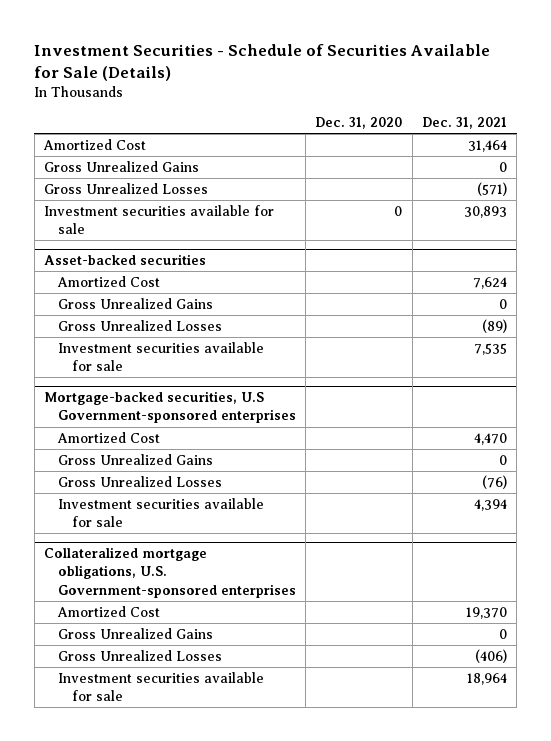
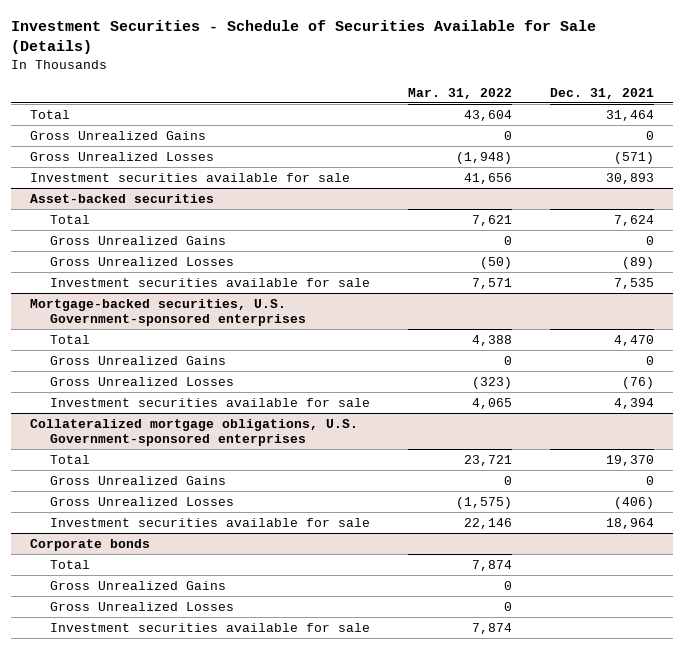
[315,117,403,130] Dec. 31, 2020 -> none
none -> [407,87,512,99] Mar. 31, 2022
[42,139,146,151] Amortized Cost -> [29,109,70,119] Total
[56,276,160,288] Amortized Cost -> [49,214,90,224] Total
[43,391,296,424] Mortgage-backed securities, U.S Government-sponsored enterprises -> [29,298,306,327] Mortgage-backed securities, U.S. Government-sponsored enterprises
[56,432,160,444] Amortized Cost -> [49,334,90,344] Total
[56,606,160,618] Amortized Cost -> [49,454,90,464] Total
none -> [29,538,150,551] Corporate bonds
none -> [49,559,90,569] Total
none -> [49,580,226,590] Gross Unrealized Gains
none -> [49,601,234,611] Gross Unrealized Losses
none -> [49,622,370,632] Investment securities available for sale

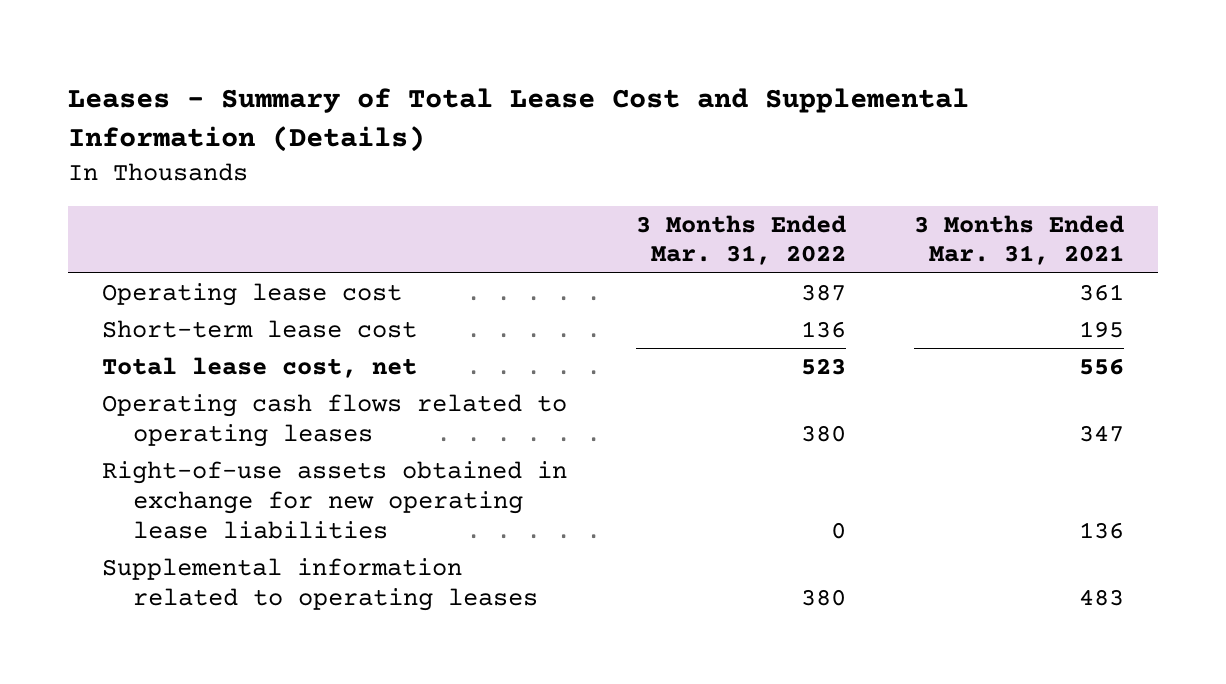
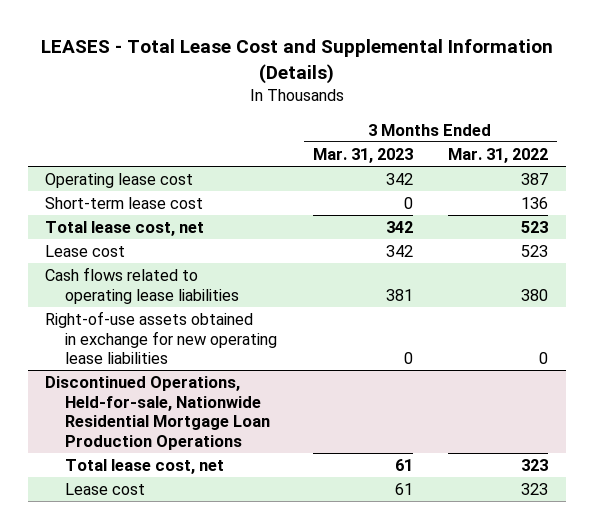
[67,87,969,153] Leases - Summary of Total Lease Cost and Supplemental Information (Details) -> [40,39,553,84] LEASES - Total Lease Cost and Supplemental Information (Details)
[914,214,1125,266] 3 Months Ended Mar. 31, 2021 -> none
none -> [312,147,413,163] Mar. 31, 2023
none -> [45,244,126,257] Lease cost
[101,393,567,447] Operating cash flows related to operating leases -> [45,266,240,304] Cash flows related to operating lease liabilities
[101,557,539,611] Supplemental information related to operating leases -> none
none -> [45,375,271,450] Discontinued Operations, Held-for-sale, Nationwide Residential Mortgage Loan Production Operations
none -> [65,458,225,474] Total lease cost, net
none -> [65,482,146,495] Lease cost

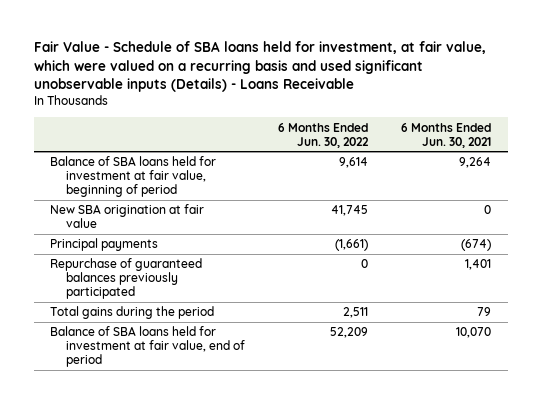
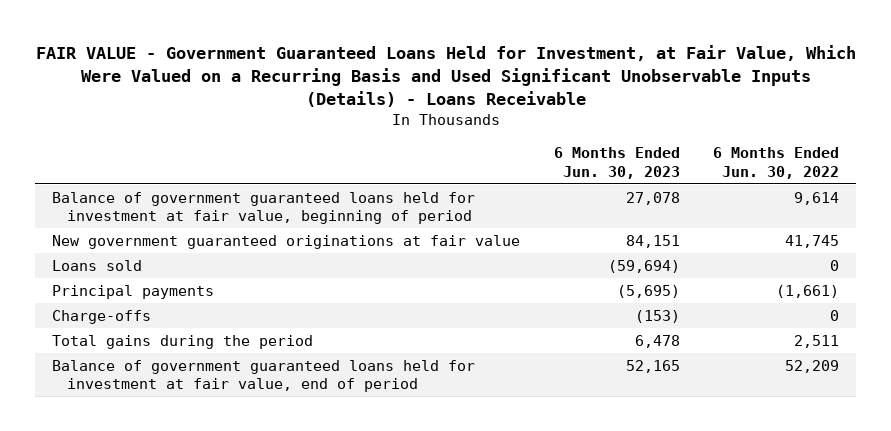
[33,41,486,93] Fair Value - Schedule of SBA loans held for investment, at fair value, which were valued on a recurring basis and used significant unobservable inputs (Details) - Loans Receivable -> [35,44,856,108] FAIR VALUE - Government Guaranteed Loans Held for Investment, at Fair Value, Which Were Valued on a Recurring Basis and Used Significant Unobservable Inputs (Details) - Loans Receivable
[401,122,492,148] 6 Months Ended Jun. 30, 2021 -> none
none -> [553,147,680,179] 6 Months Ended Jun. 30, 2023
[50,156,217,198] Balance of SBA loans held for investment at fair value, beginning of period -> [52,192,476,225] Balance of government guaranteed loans held for investment at fair value, beginning of period
[50,204,205,229] New SBA origination at fair value -> [52,235,521,250] New government guaranteed originations at fair value
none -> [52,260,143,272] Loans sold
[50,258,203,300] Repurchase of guaranteed balances previously participated -> none
none -> [52,310,152,325] Charge-offs
[50,326,245,368] Balance of SBA loans held for investment at fair value, end of period -> [52,360,476,393] Balance of government guaranteed loans held for investment at fair value, end of period

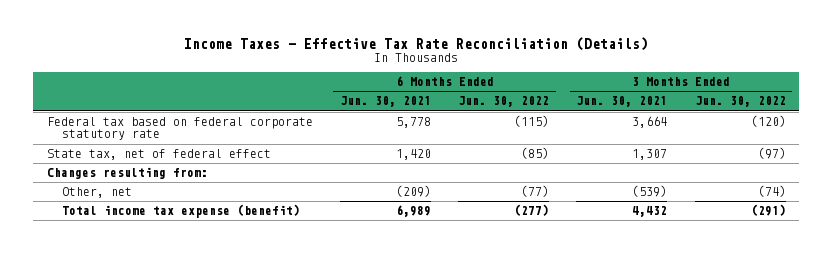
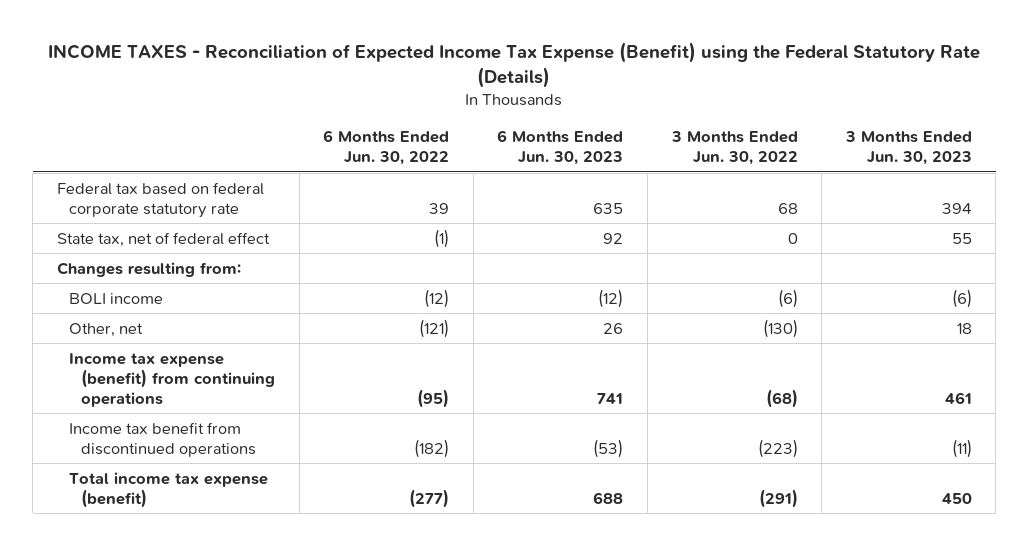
[184,36,649,51] Income Taxes - Effective Tax Rate Reconciliation (Details) -> [48,41,981,89] INCOME TAXES - Reconciliation of Expected Income Tax Expense (Benefit) using the Federal Statutory Rate (Details)
[340,96,432,108] Jun. 30, 2021 -> none
[576,96,668,108] Jun. 30, 2021 -> none
none -> [497,129,624,166] 6 Months Ended Jun. 30, 2023
none -> [844,130,972,166] 3 Months Ended Jun. 30, 2023
[514,115,550,128] (115) -> [429,202,450,214] 39
[750,115,786,128] (120) -> [777,202,798,214] 68
[521,147,550,160] (85) -> [434,228,450,248] (1)
[757,147,786,160] (97) -> [787,232,798,244] 0
none -> [69,292,164,304] BOLI income
[521,185,550,198] (77) -> [419,318,450,338] (121)
[757,185,786,198] (74) -> [762,318,798,338] (130)
none -> [69,352,276,407] Income tax expense (benefit) from continuing operations
none -> [69,421,257,457] Income tax benefit from discontinued operations

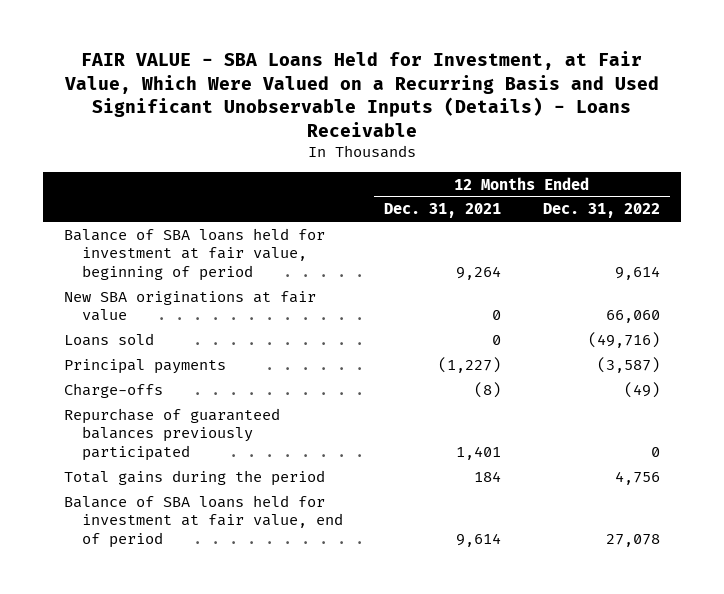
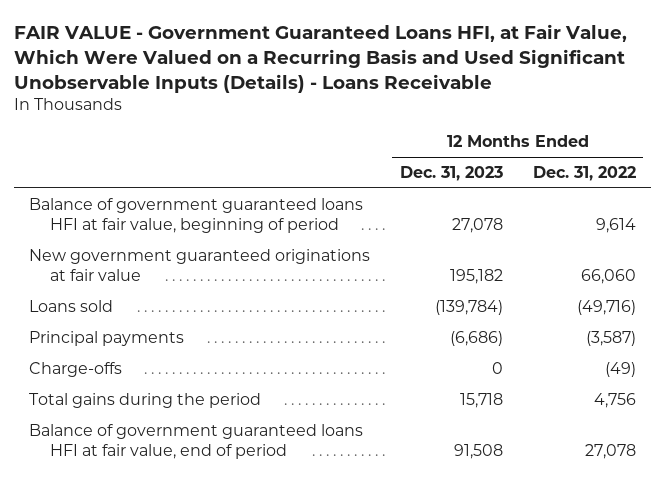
[63,51,659,137] FAIR VALUE - SBA Loans Held for Investment, at Fair Value, Which Were Valued on a Recurring Basis and Used Significant Unobservable Inputs (Details) - Loans Receivable -> [14,23,628,93] FAIR VALUE - Government Guaranteed Loans HFI, at Fair Value, Which Were Valued on a Recurring Basis and Used Significant Unobservable Inputs (Details) - Loans Receivable
[384,203,502,219] Dec. 31, 2021 -> none
none -> [399,166,503,182] Dec. 31, 2023
[63,227,325,282] Balance of SBA loans held for investment at fair value, beginning of period -> [29,197,364,234] Balance of government guaranteed loans HFI at fair value, beginning of period
[63,290,316,322] New SBA originations at fair value -> [29,248,371,282] New government guaranteed originations at fair value
[63,407,280,462] Repurchase of guaranteed balances previously participated -> none
[63,494,343,549] Balance of SBA loans held for investment at fair value, end of period -> [29,423,364,460] Balance of government guaranteed loans HFI at fair value, end of period

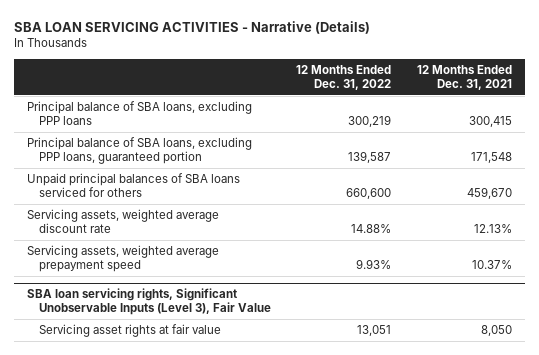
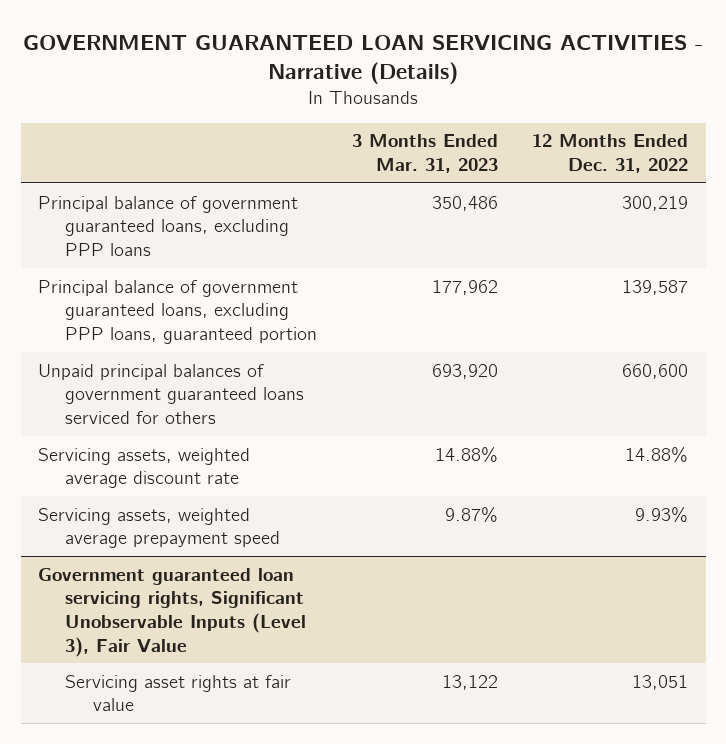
[14,20,371,34] SBA LOAN SERVICING ACTIVITIES - Narrative (Details) -> [23,34,704,84] GOVERNMENT GUARANTEED LOAN SERVICING ACTIVITIES - Narrative (Details)
[416,64,512,90] 12 Months Ended Dec. 31, 2021 -> none
none -> [351,134,498,174] 3 Months Ended Mar. 31, 2023
[26,100,252,126] Principal balance of SBA loans, excluding PPP loans -> [38,195,299,257] Principal balance of government guaranteed loans, excluding PPP loans
[26,136,252,165] Principal balance of SBA loans, excluding PPP loans, guaranteed portion -> [38,279,318,345] Principal balance of government guaranteed loans, excluding PPP loans, guaranteed portion
[26,172,240,198] Unpaid principal balances of SBA loans serviced for others -> [38,363,305,425] Unpaid principal balances of government guaranteed loans serviced for others
[26,288,271,316] SBA loan servicing rights, Significant Unobservable Inputs (Level 3), Fair Value -> [38,567,307,657] Government guaranteed loan servicing rights, Significant Unobservable Inputs (Level 3), Fair Value

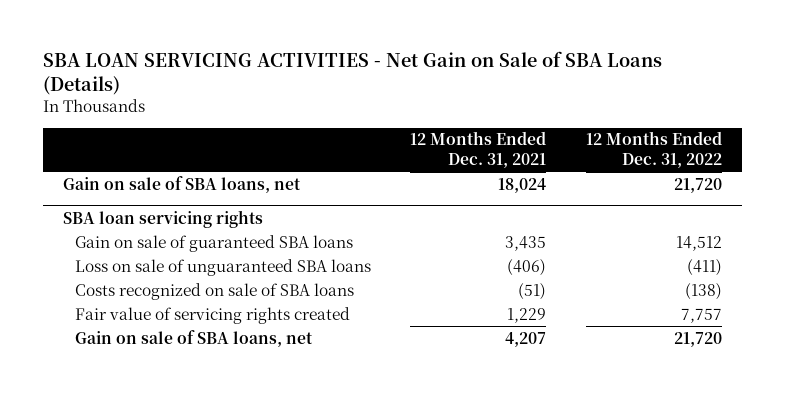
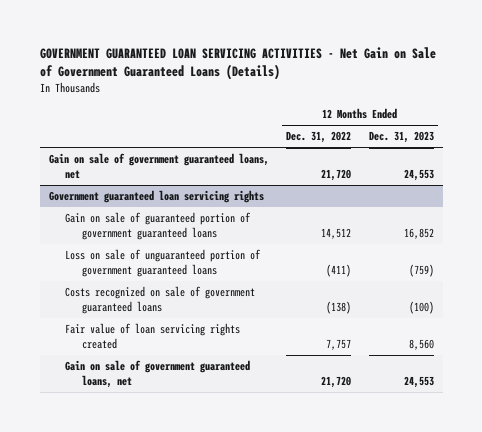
[42,50,662,95] SBA LOAN SERVICING ACTIVITIES - Net Gain on Sale of SBA Loans (Details) -> [39,46,436,80] GOVERNMENT GUARANTEED LOAN SERVICING ACTIVITIES - Net Gain on Sale of Government Guaranteed Loans (Details)
[410,131,547,169] 12 Months Ended Dec. 31, 2021 -> none
none -> [368,131,434,144] Dec. 31, 2023
[62,175,301,193] Gain on sale of SBA loans, net -> [48,153,269,179] Gain on sale of government guaranteed loans, net
[62,209,263,228] SBA loan servicing rights -> [48,190,264,204] Government guaranteed loan servicing rights
[74,234,353,252] Gain on sale of guaranteed SBA loans -> [65,212,252,240] Gain on sale of guaranteed portion of government guaranteed loans
[74,258,371,276] Loss on sale of unguaranteed SBA loans -> [65,249,262,277] Loss on sale of unguaranteed portion of government guaranteed loans
[74,282,354,300] Costs recognized on sale of SBA loans -> [65,286,256,314] Costs recognized on sale of government guaranteed loans
[74,306,350,324] Fair value of servicing rights created -> [65,323,241,349] Fair value of loan servicing rights created
[74,329,313,347] Gain on sale of SBA loans, net -> [65,360,251,388] Gain on sale of government guaranteed loans, net

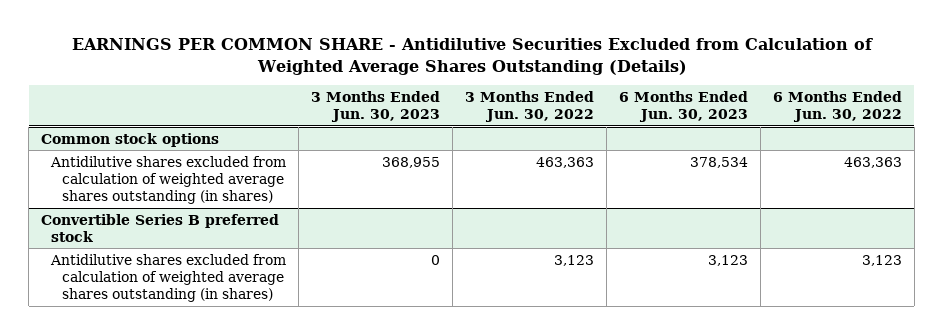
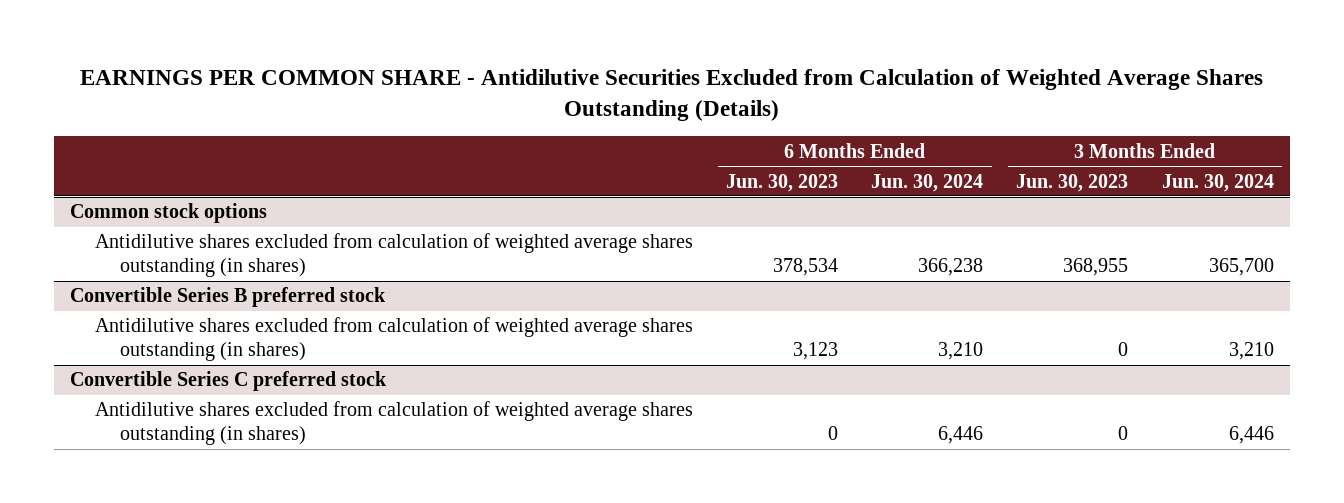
[465,90,595,123] 3 Months Ended Jun. 30, 2022 -> none
[772,90,902,123] 6 Months Ended Jun. 30, 2022 -> none
none -> [871,173,984,192] Jun. 30, 2024
none -> [1161,173,1274,192] Jun. 30, 2024
none -> [70,371,388,392] Convertible Series C preferred stock
none -> [95,401,694,446] Antidilutive shares excluded from calculation of weighted average shares outstanding (in shares)

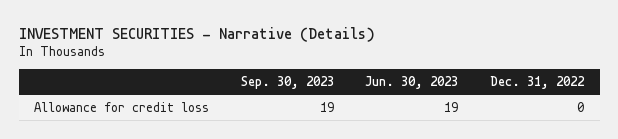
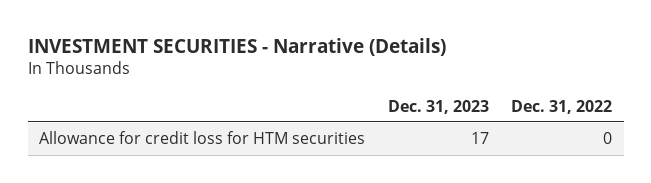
[240,76,334,90] Sep. 30, 2023 -> none
[365,76,459,90] Jun. 30, 2023 -> none
none -> [387,99,489,114] Dec. 31, 2023
[34,101,210,112] Allowance for credit loss -> [39,131,366,145] Allowance for credit loss for HTM securities

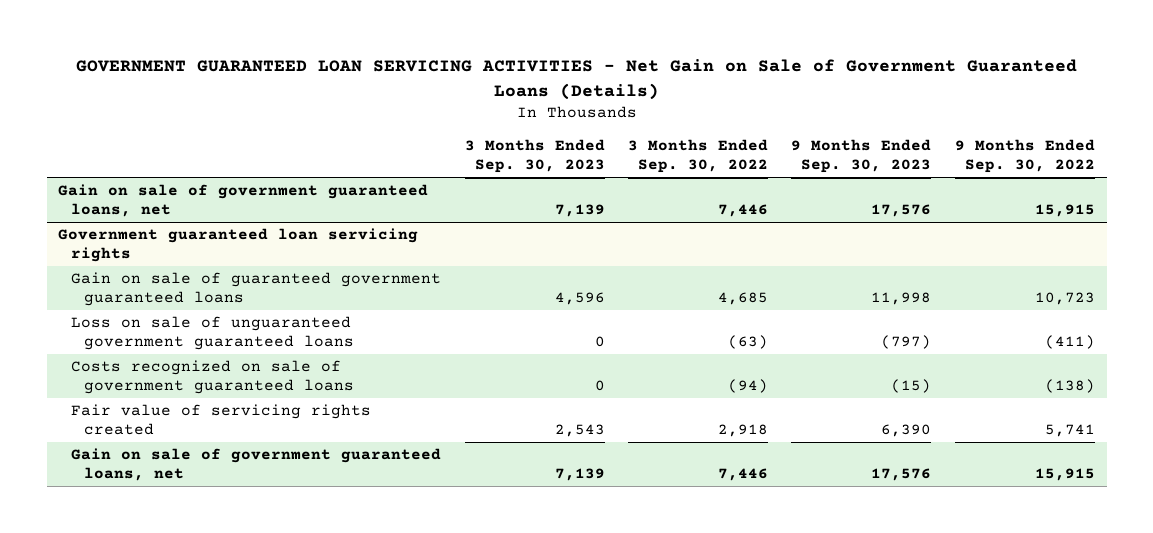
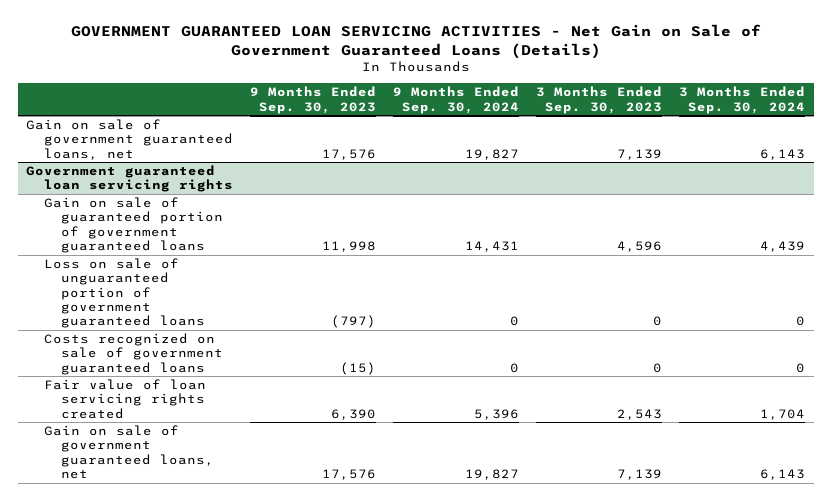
[628,139,769,173] 3 Months Ended Sep. 30, 2022 -> none
[954,139,1095,173] 9 Months Ended Sep. 30, 2022 -> none
none -> [392,86,519,114] 9 Months Ended Sep. 30, 2024
none -> [679,86,806,114] 3 Months Ended Sep. 30, 2024
[71,272,442,306] Gain on sale of guaranteed government guaranteed loans -> [43,197,223,254] Gain on sale of guaranteed portion of government guaranteed loans
[71,316,355,350] Loss on sale of unguaranteed government guaranteed loans -> [43,258,205,329] Loss on sale of unguaranteed portion of government guaranteed loans
[71,404,372,435] Fair value of servicing rights created -> [43,379,206,419] Fair value of loan servicing rights created

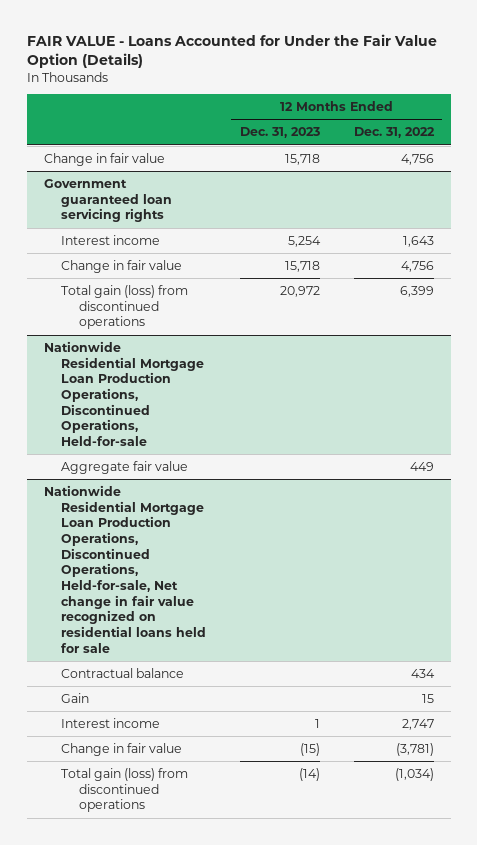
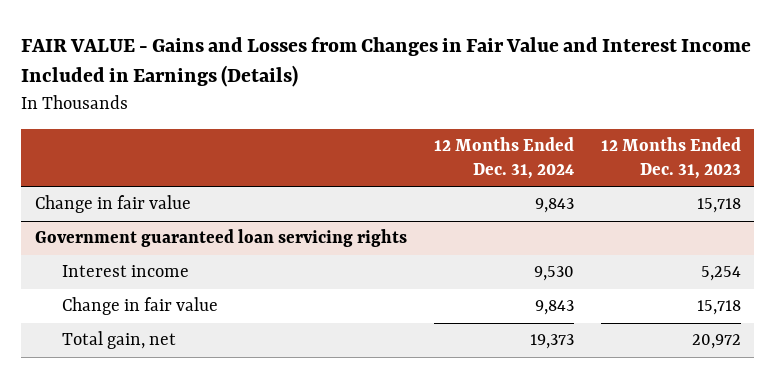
[26,33,437,68] FAIR VALUE - Loans Accounted for Under the Fair Value Option (Details) -> [21,36,752,88] FAIR VALUE - Gains and Losses from Changes in Fair Value and Interest Income Included in Earnings (Details)
[353,127,435,139] Dec. 31, 2022 -> none
none -> [433,137,574,180] 12 Months Ended Dec. 31, 2024
[43,340,205,446] Nationwide Residential Mortgage Loan Production Operations, Discontinued Operations, Held-for-sale -> none
[61,460,189,474] Aggregate fair value -> none
[43,484,207,653] Nationwide Residential Mortgage Loan Production Operations, Discontinued Operations, Held-for-sale, Net change in fair value recognized on residential loans held for sale -> none
[61,667,185,678] Contractual balance -> none
[61,692,90,703] Gain -> none
[61,717,161,728] Interest income -> none
[61,742,183,756] Change in fair value -> none
[61,767,189,813] Total gain (loss) from discontinued operations -> none
[61,284,189,330] Total gain (loss) from discontinued operations -> [61,331,176,350] Total gain, net

